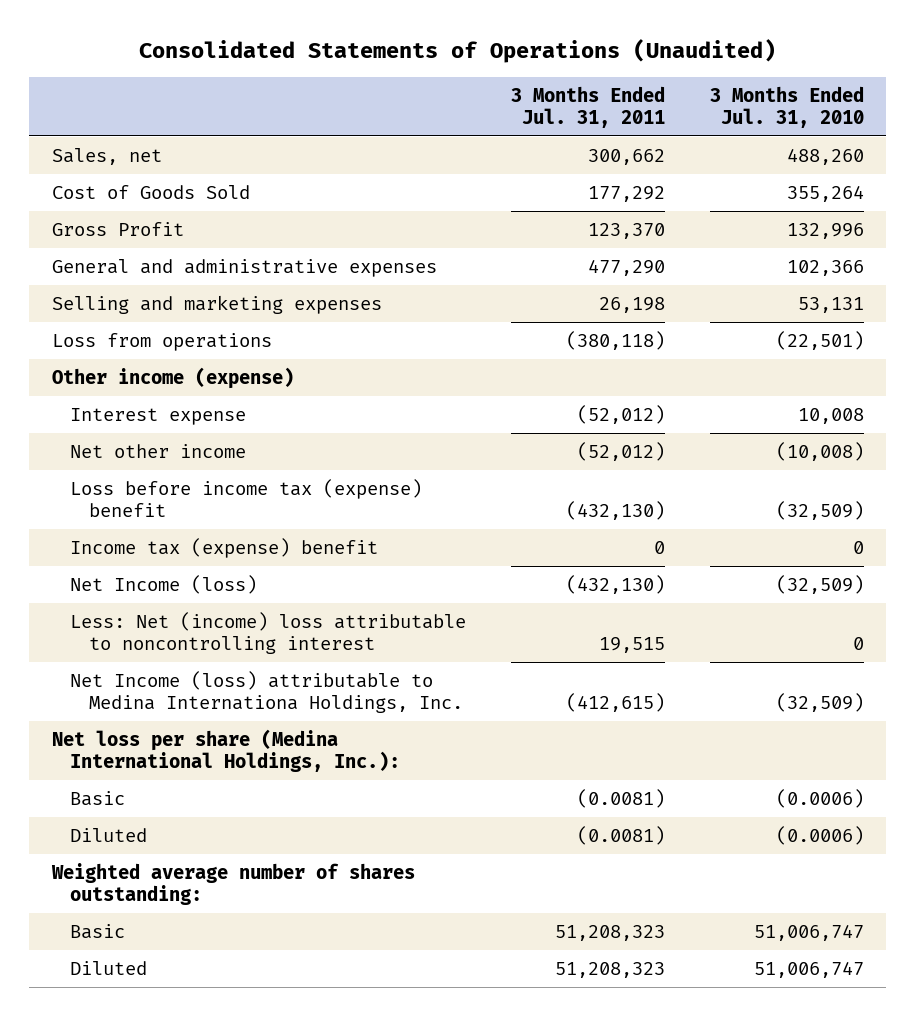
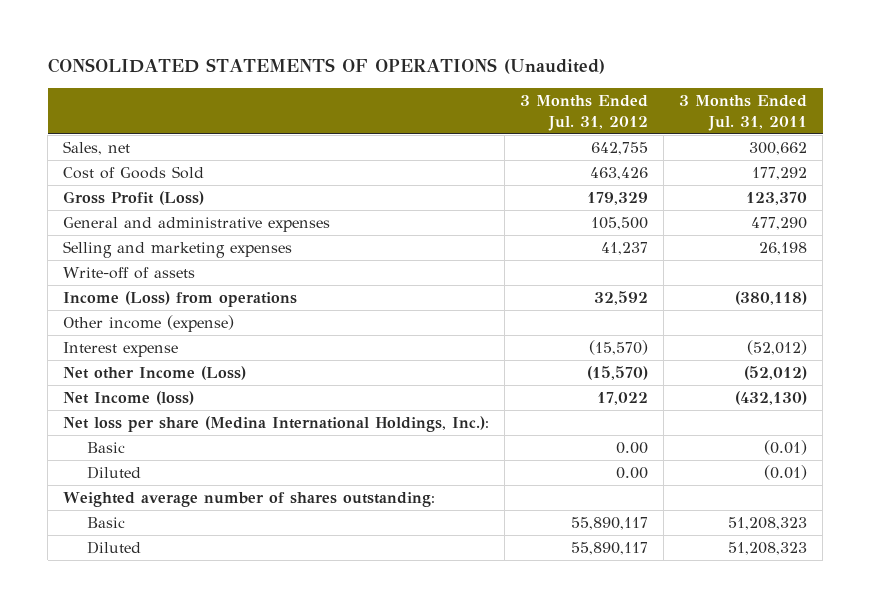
[138,39,776,64] Consolidated Statements of Operations (Unaudited) -> [47,58,605,75] CONSOLIDATED STATEMENTS OF OPERATIONS (Unaudited)
[709,85,864,129] 3 Months Ended Jul. 31, 2010 -> none
none -> [520,94,649,131] 3 Months Ended Jul. 31, 2012
[51,221,184,236] Gross Profit -> [63,191,205,206] Gross Profit (Loss)
none -> [63,267,196,280] Write-off of assets
[51,332,272,351] Loss from operations -> [63,291,298,308] Income (Loss) from operations
[70,478,423,518] Loss before income tax (expense) benefit -> none
[70,537,379,558] Income tax (expense) benefit -> none
[70,443,247,458] Net other income -> [63,366,247,381] Net other Income (Loss)
[70,611,467,655] Less: Net (income) loss attributable to noncontrolling interest -> none
[70,670,464,714] Net Income (loss) attributable to Medina Internationa Holdings, Inc. -> none
[576,788,665,808] (0.0081) -> [764,440,808,456] (0.01)
[576,825,665,845] (0.0081) -> [764,465,808,481] (0.01)

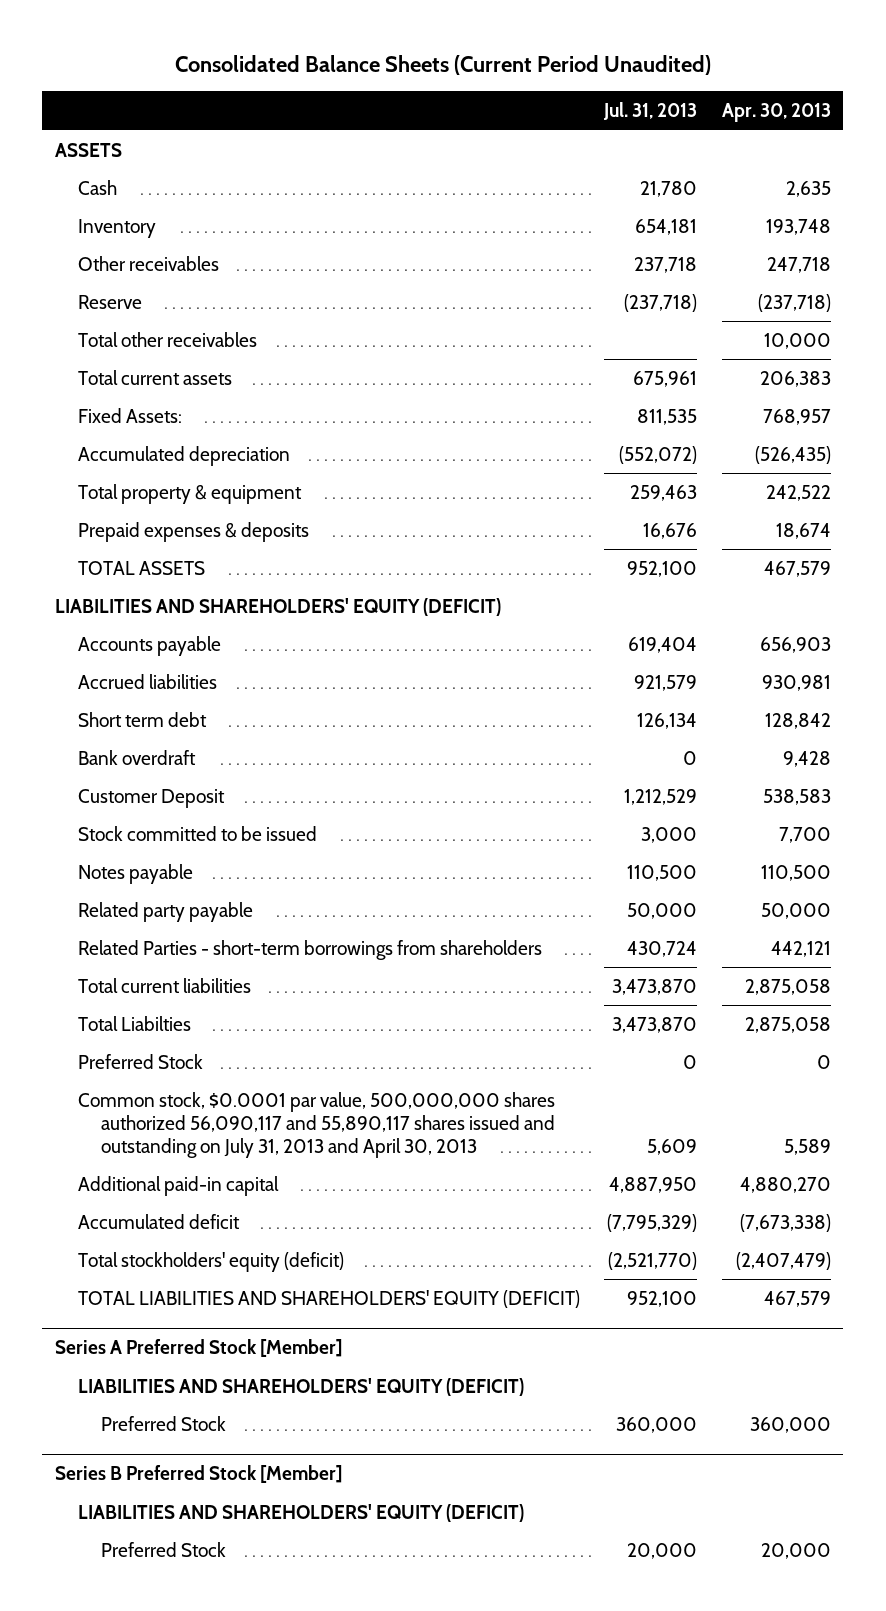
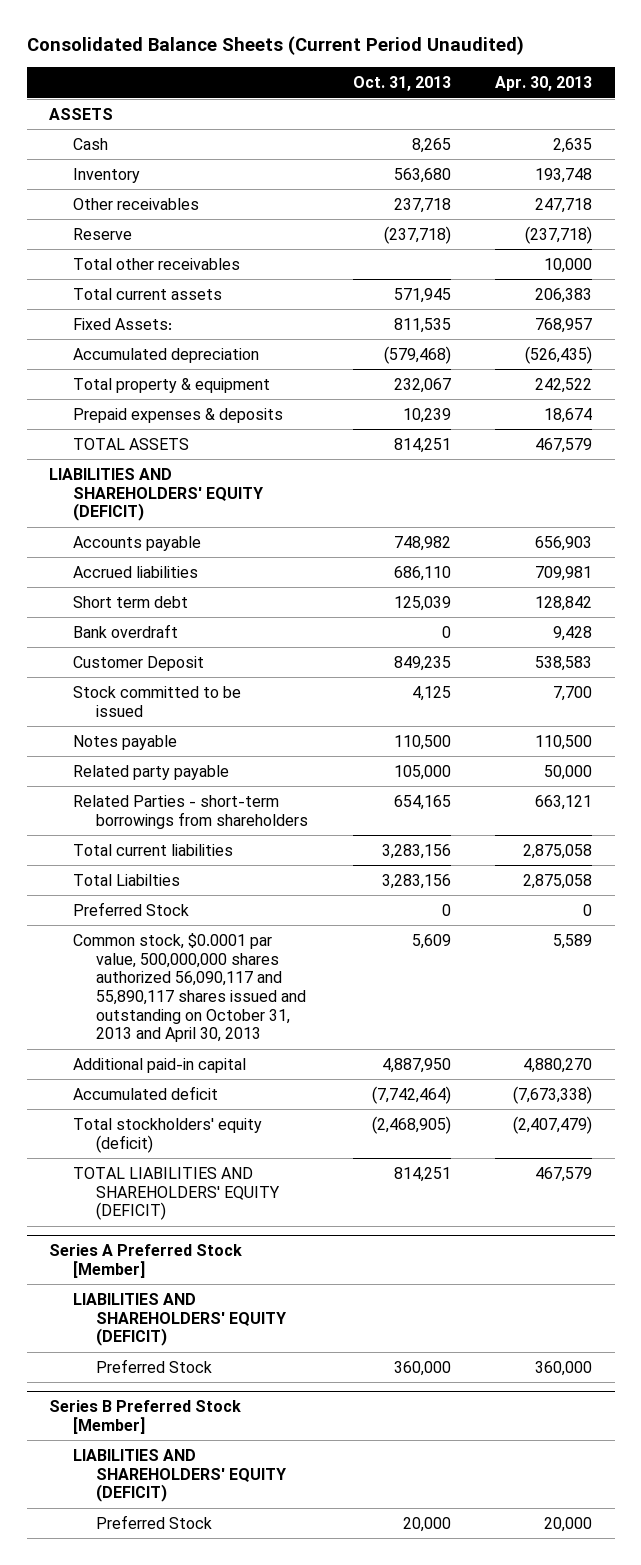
[603,102,698,121] Jul. 31, 2013 -> none
none -> [352,76,451,92] Oct. 31, 2013
[761,674,831,691] 930,981 -> [535,565,593,581] 709,981
[770,940,831,957] 442,121 -> [535,794,593,810] 663,121
[77,1091,555,1159] Common stock, $0.0001 par value, 500,000,000 shares authorized 56,090,117 and 55,890,117 shares issued and outstanding on July 31, 2013 and April 30, 2013 -> [72,932,306,1043] Common stock, $0.0001 par value, 500,000,000 shares authorized 56,090,117 and 55,890,117 shares issued and outstanding on October 31, 2013 and April 30, 2013

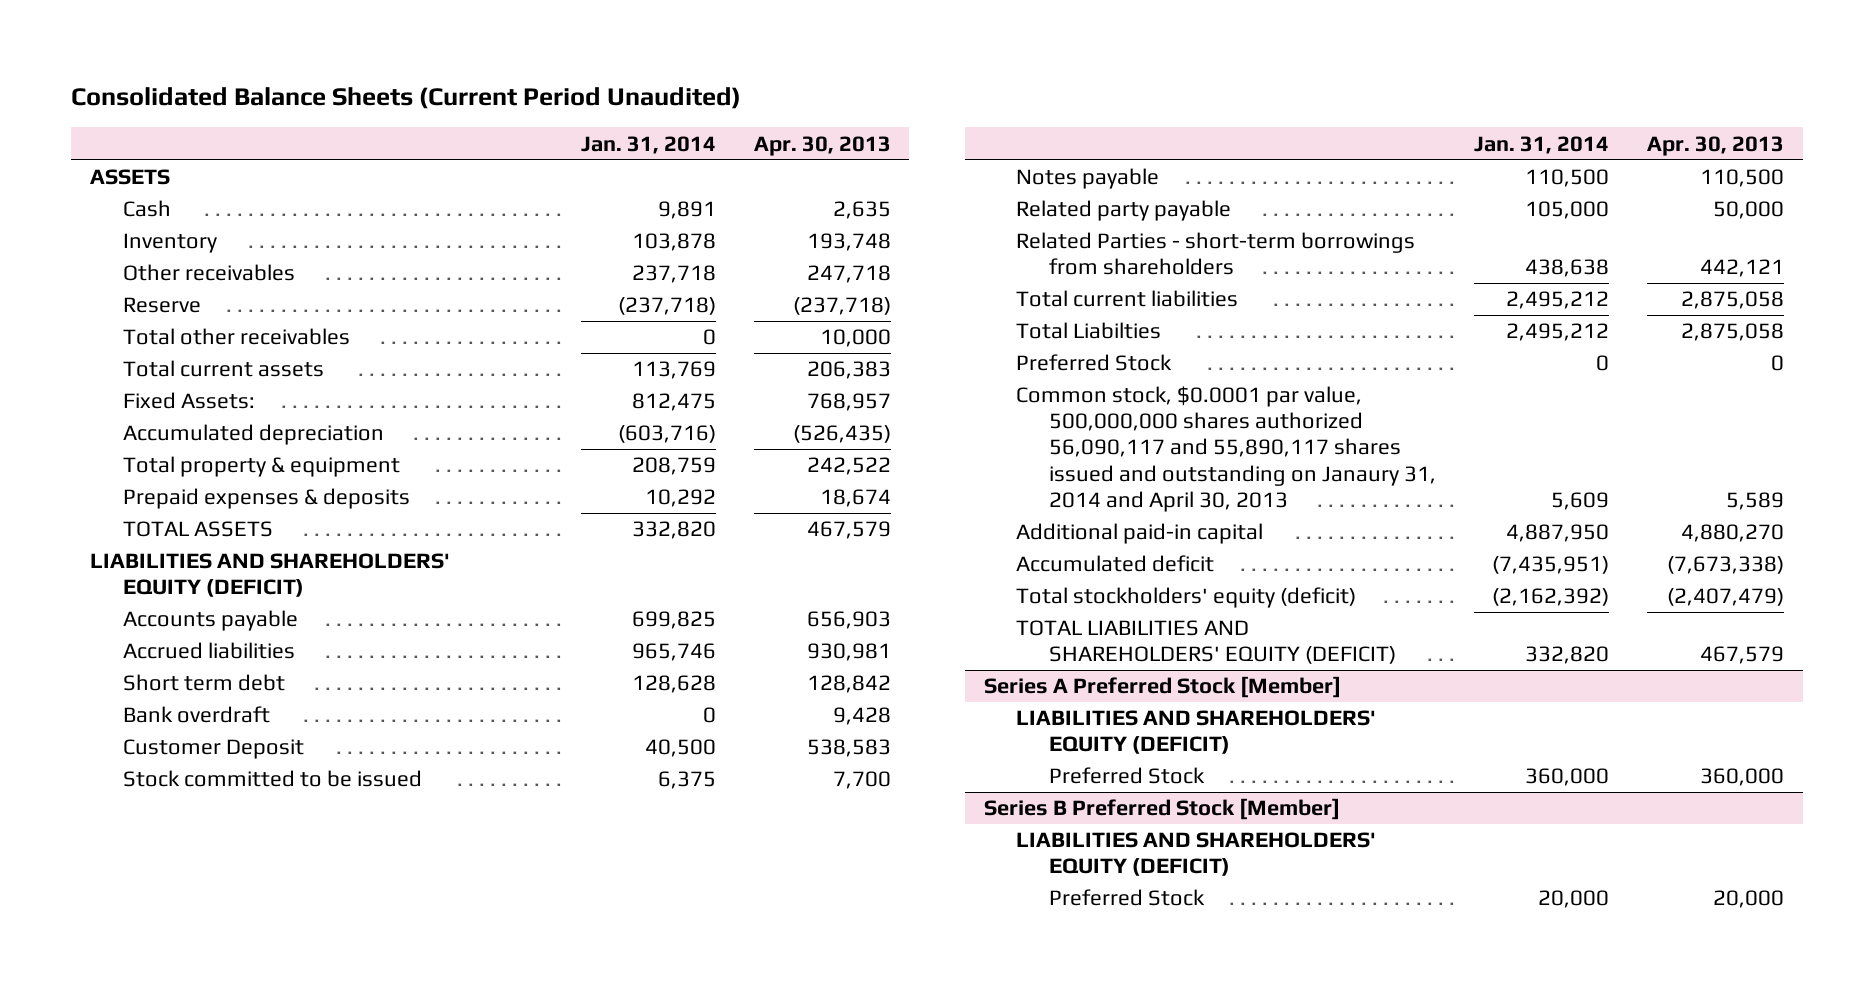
[352,76,451,92] Oct. 31, 2013 -> none
none -> [580,135,716,154] Jan. 31, 2014
[535,565,593,581] 709,981 -> [806,643,891,662] 930,981
[535,794,593,810] 663,121 -> [1699,259,1784,278] 442,121
[72,932,306,1043] Common stock, $0.0001 par value, 500,000,000 shares authorized 56,090,117 and 55,890,117 shares issued and outstanding on October 31, 2013 and April 30, 2013 -> [1016,386,1437,512] Common stock, $0.0001 par value, 500,000,000 shares authorized 56,090,117 and 55,890,117 shares issued and outstanding on Janaury 31, 2014 and April 30, 2013

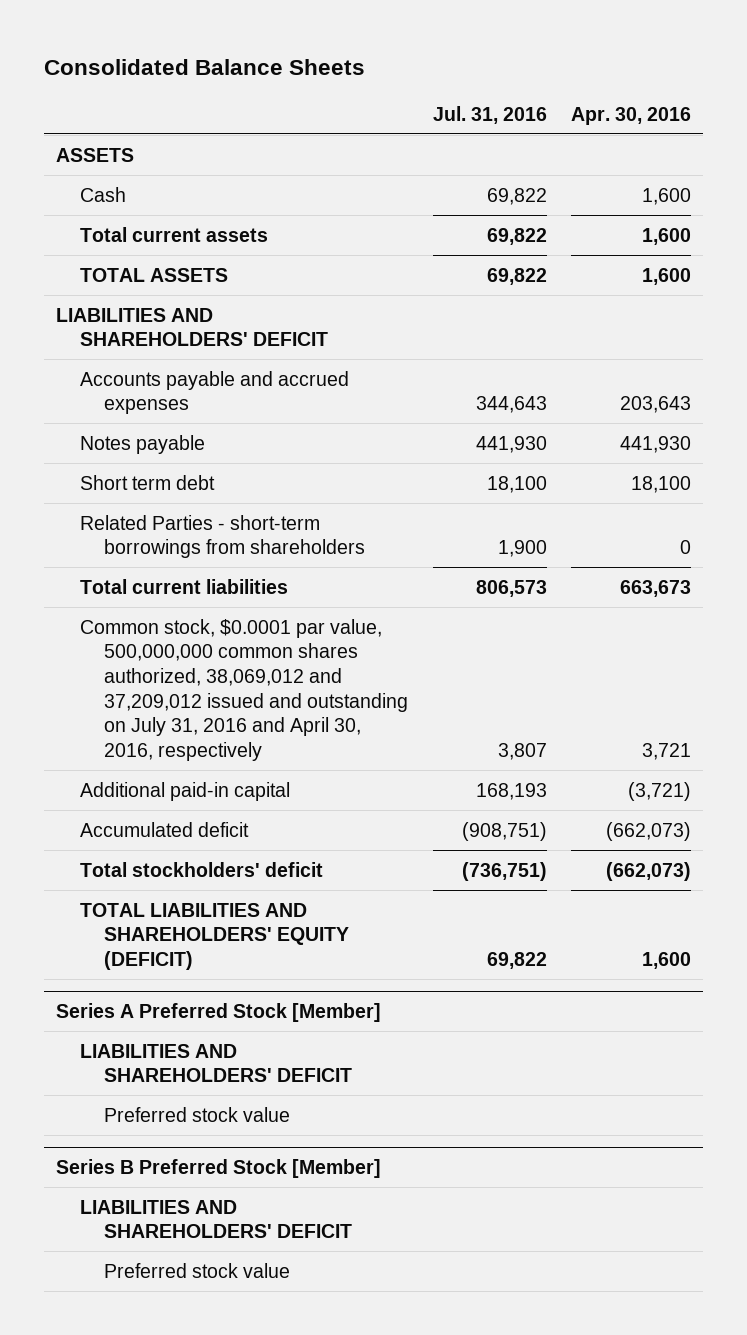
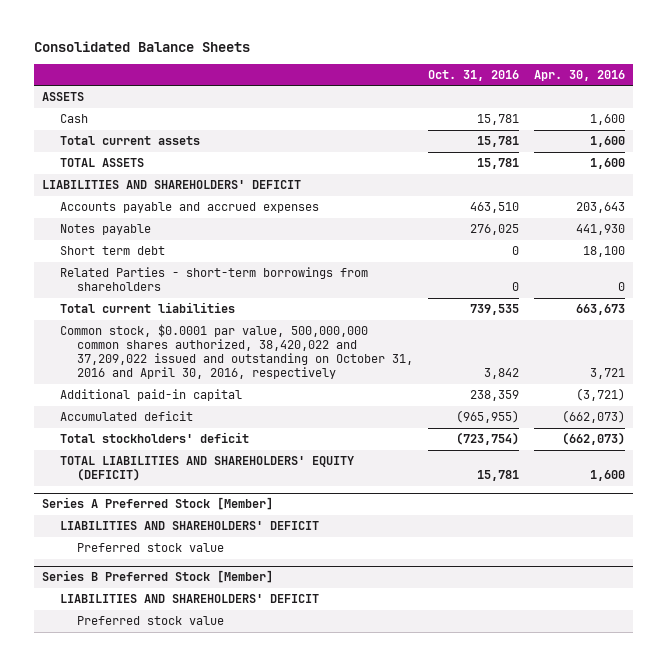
[432,105,547,124] Jul. 31, 2016 -> none
none -> [428,69,520,81] Oct. 31, 2016
[80,618,409,762] Common stock, $0.0001 par value, 500,000,000 common shares authorized, 38,069,012 and 37,209,012 issued and outstanding on July 31, 2016 and April 30, 2016, respectively -> [59,323,414,380] Common stock, $0.0001 par value, 500,000,000 common shares authorized, 38,420,022 and 37,209,022 issued and outstanding on October 31, 2016 and April 30, 2016, respectively

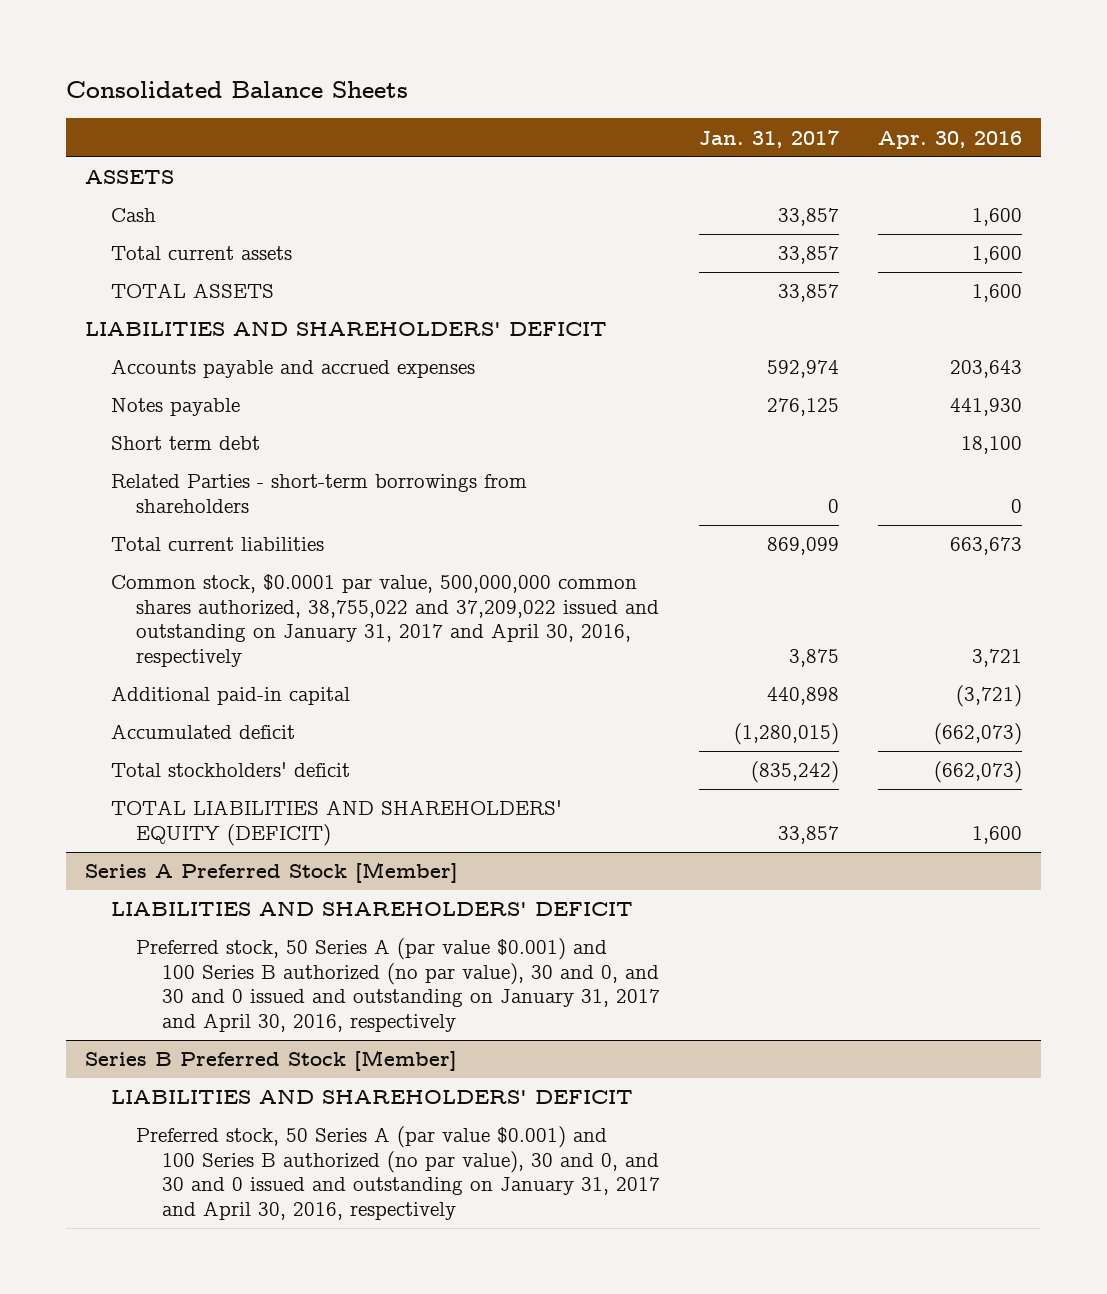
[428,69,520,81] Oct. 31, 2016 -> none
none -> [698,129,839,148] Jan. 31, 2017
[59,323,414,380] Common stock, $0.0001 par value, 500,000,000 common shares authorized, 38,420,022 and 37,209,022 issued and outstanding on October 31, 2016 and April 30, 2016, respectively -> [110,574,660,667] Common stock, $0.0001 par value, 500,000,000 common shares authorized, 38,755,022 and 37,209,022 issued and outstanding on January 31, 2017 and April 30, 2016, respectively
[77,542,225,552] Preferred stock value -> [136,938,661,1032] Preferred stock, 50 Series A (par value $0.001) and 100 Series B authorized (no par value), 30 and 0, and 30 and 0 issued and outstanding on January 31, 2017 and April 30, 2016, respectively
[77,615,225,625] Preferred stock value -> [136,1126,661,1220] Preferred stock, 50 Series A (par value $0.001) and 100 Series B authorized (no par value), 30 and 0, and 30 and 0 issued and outstanding on January 31, 2017 and April 30, 2016, respectively

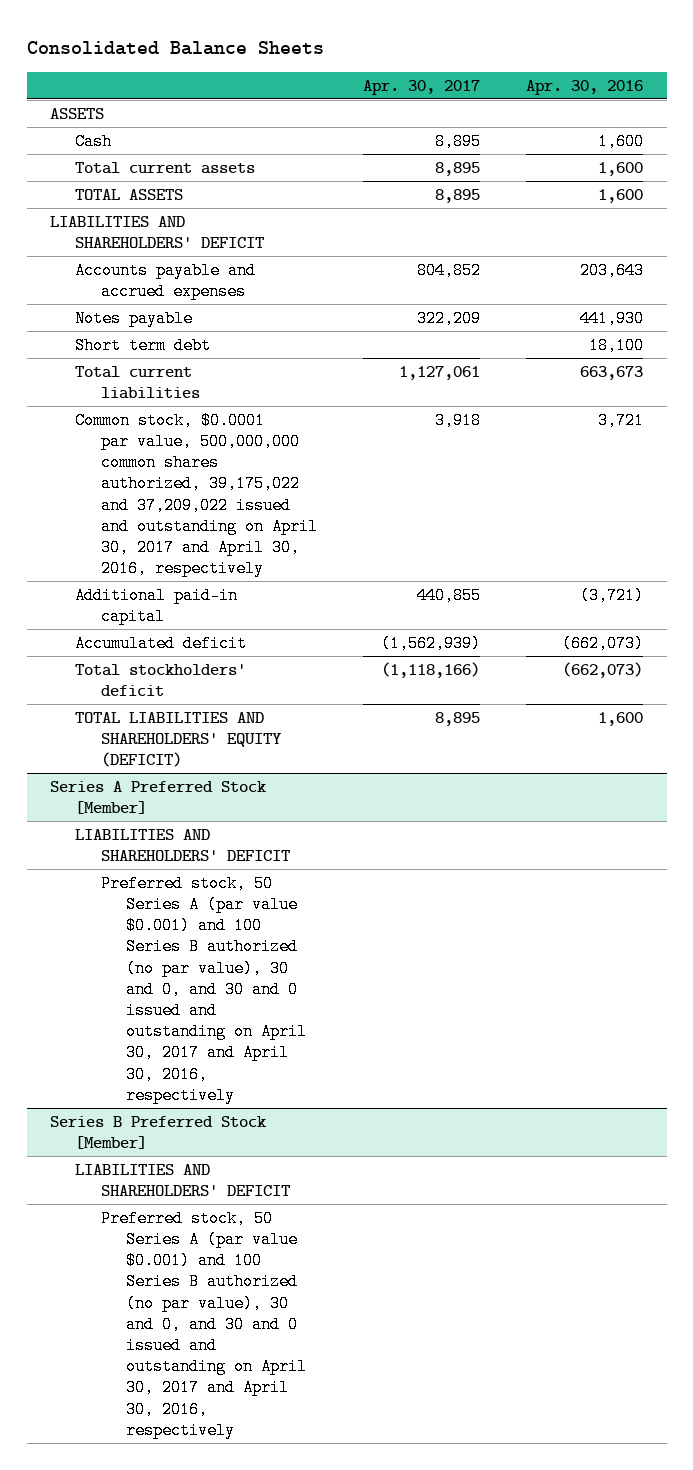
[698,129,839,148] Jan. 31, 2017 -> none
none -> [363,79,481,95] Apr. 30, 2017
[110,474,527,513] Related Parties - short-term borrowings from shareholders -> none
[110,574,660,667] Common stock, $0.0001 par value, 500,000,000 common shares authorized, 38,755,022 and 37,209,022 issued and outstanding on January 31, 2017 and April 30, 2016, respectively -> [75,411,318,578] Common stock, $0.0001 par value, 500,000,000 common shares authorized, 39,175,022 and 37,209,022 issued and outstanding on April 30, 2017 and April 30, 2016, respectively
[136,938,661,1032] Preferred stock, 50 Series A (par value $0.001) and 100 Series B authorized (no par value), 30 and 0, and 30 and 0 issued and outstanding on January 31, 2017 and April 30, 2016, respectively -> [100,874,308,1104] Preferred stock, 50 Series A (par value $0.001) and 100 Series B authorized (no par value), 30 and 0, and 30 and 0 issued and outstanding on April 30, 2017 and April 30, 2016, respectively
[136,1126,661,1220] Preferred stock, 50 Series A (par value $0.001) and 100 Series B authorized (no par value), 30 and 0, and 30 and 0 issued and outstanding on January 31, 2017 and April 30, 2016, respectively -> [100,1209,308,1439] Preferred stock, 50 Series A (par value $0.001) and 100 Series B authorized (no par value), 30 and 0, and 30 and 0 issued and outstanding on April 30, 2017 and April 30, 2016, respectively

